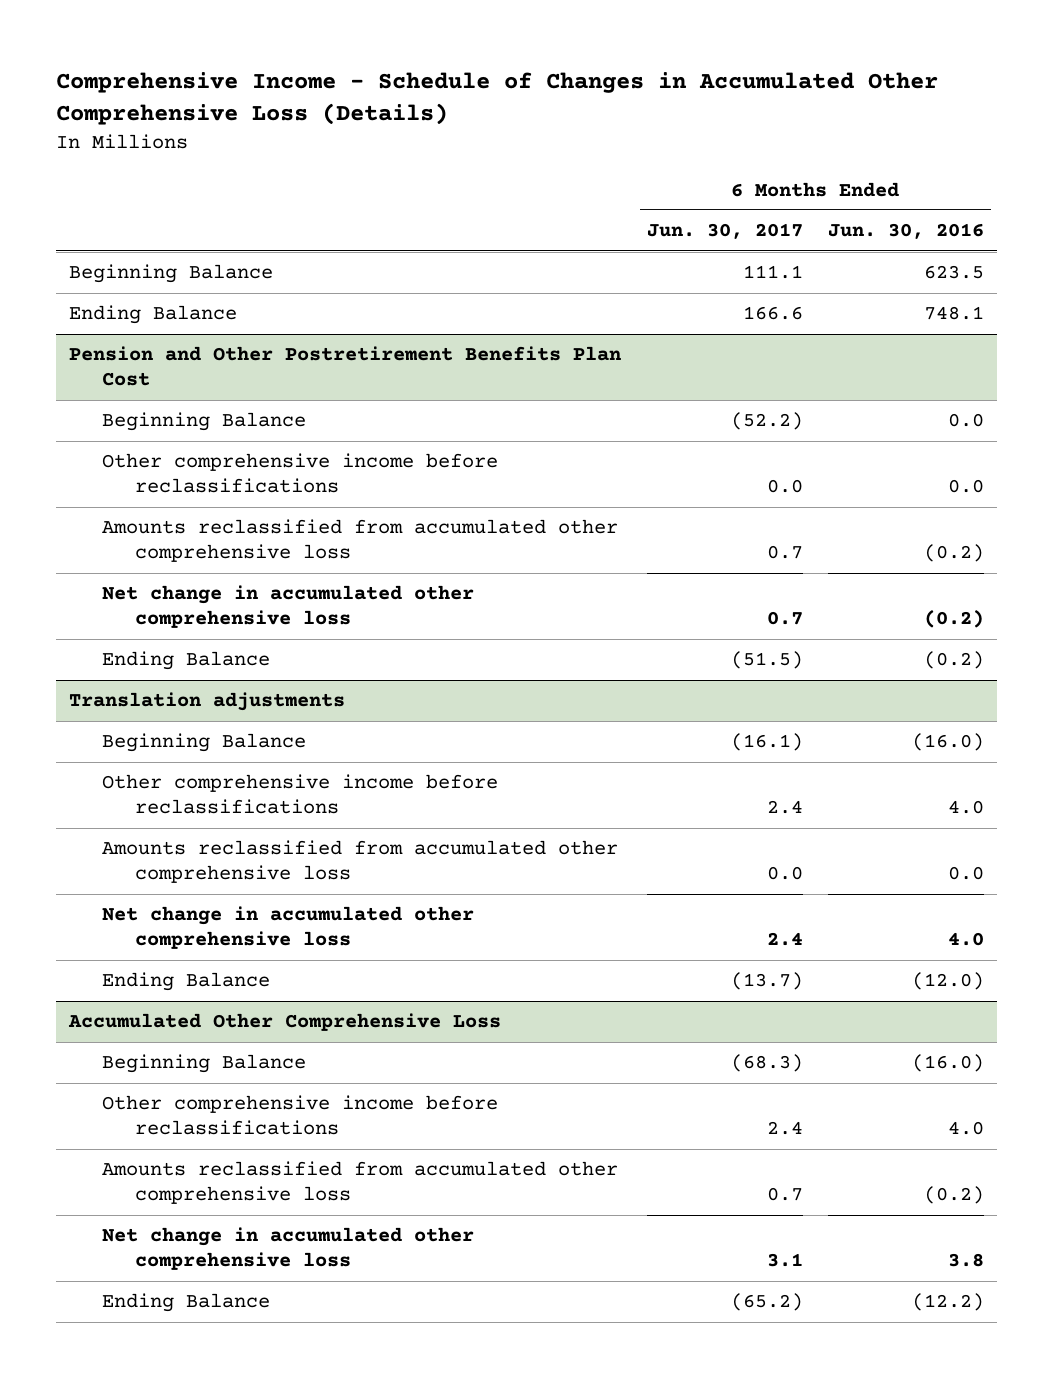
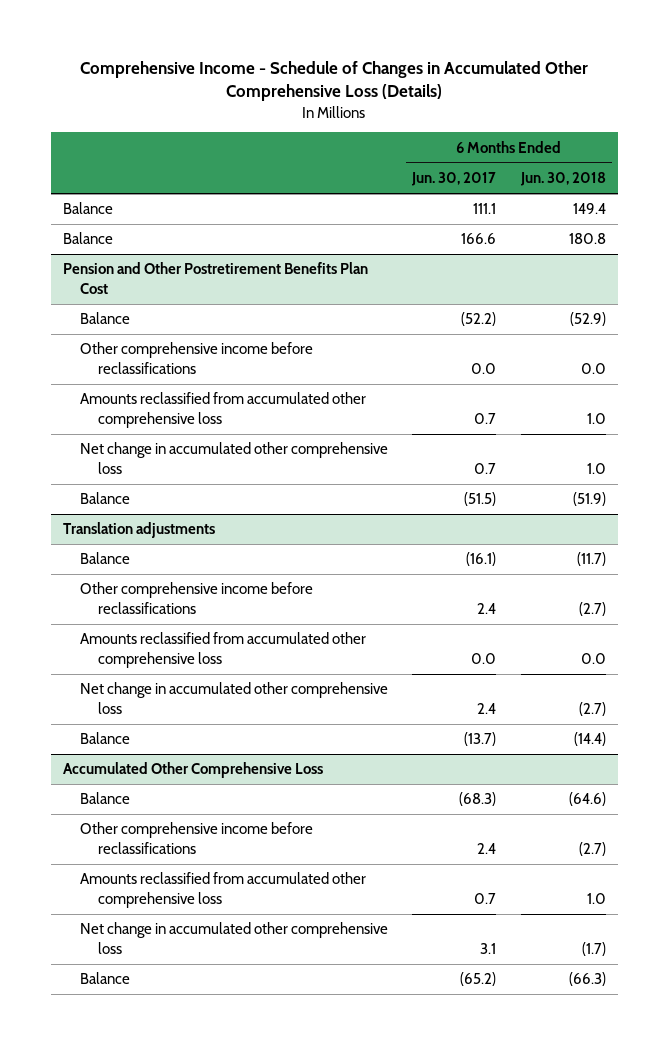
[828,223,985,240] Jun. 30, 2016 -> none
none -> [519,172,606,187] Jun. 30, 2018
[68,264,273,284] Beginning Balance -> [63,202,114,215] Balance
[68,305,237,325] Ending Balance -> [63,232,114,245] Balance
[101,412,306,432] Beginning Balance -> [80,312,131,325] Balance
[101,651,270,671] Ending Balance -> [80,492,131,505] Balance
[101,733,306,753] Beginning Balance -> [80,552,131,565] Balance
[101,972,270,992] Ending Balance -> [80,732,131,745] Balance
[101,1054,306,1074] Beginning Balance -> [80,792,131,805] Balance
[101,1293,270,1313] Ending Balance -> [80,972,131,985] Balance

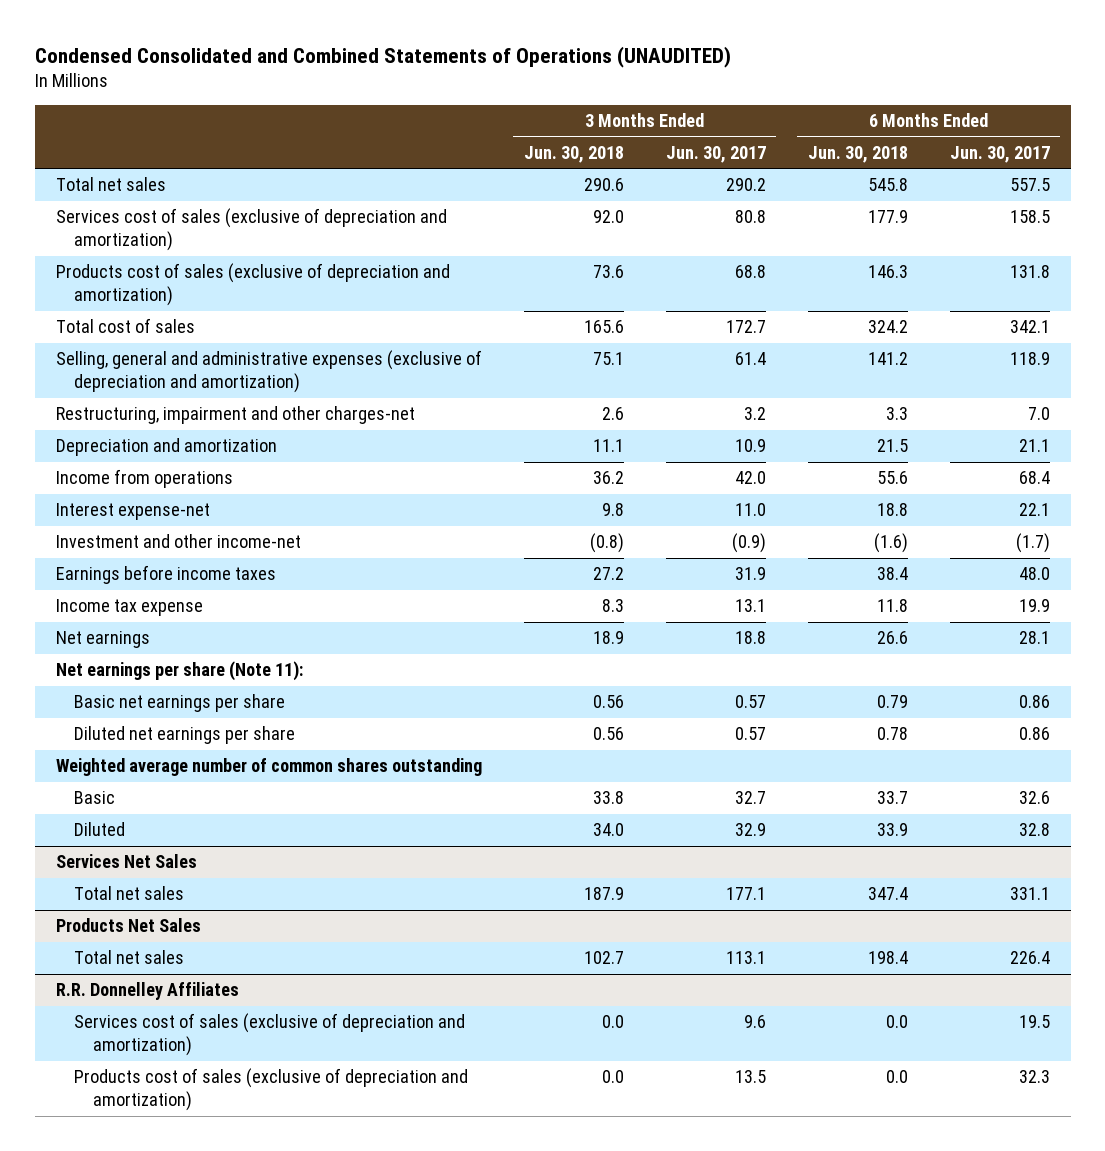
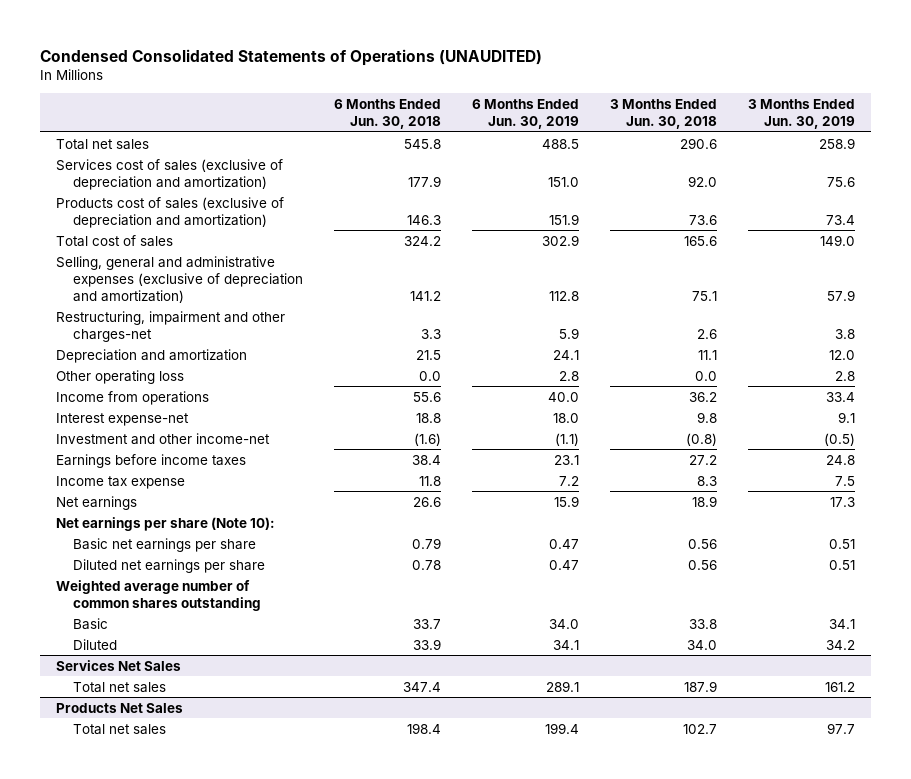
[34,45,731,68] Condensed Consolidated and Combined Statements of Operations (UNAUDITED) -> [40,48,543,66] Condensed Consolidated Statements of Operations (UNAUDITED)
[665,145,766,163] Jun. 30, 2017 -> none
[949,145,1050,163] Jun. 30, 2017 -> none
none -> [472,99,580,129] 6 Months Ended Jun. 30, 2019
none -> [748,99,856,129] 3 Months Ended Jun. 30, 2019
none -> [56,369,185,384] Other operating loss
[55,661,303,682] Net earnings per share (Note 11): -> [56,516,276,531] Net earnings per share (Note 10):
[55,982,239,1001] R.R. Donnelley Affiliates -> none
[74,1013,466,1057] Services cost of sales (exclusive of depreciation and amortization) -> none
[74,1068,469,1112] Products cost of sales (exclusive of depreciation and amortization) -> none

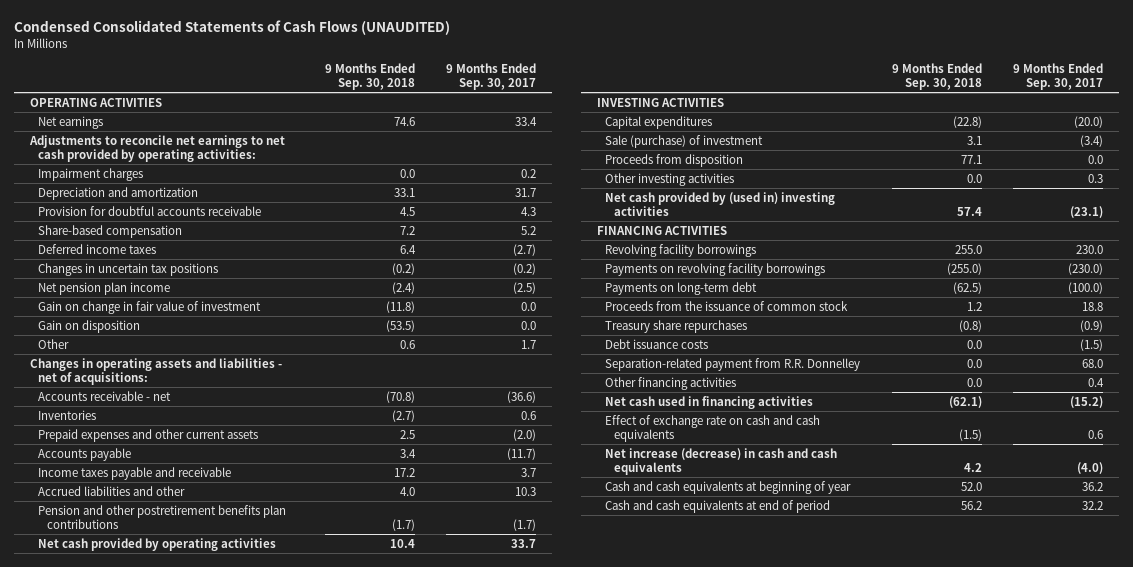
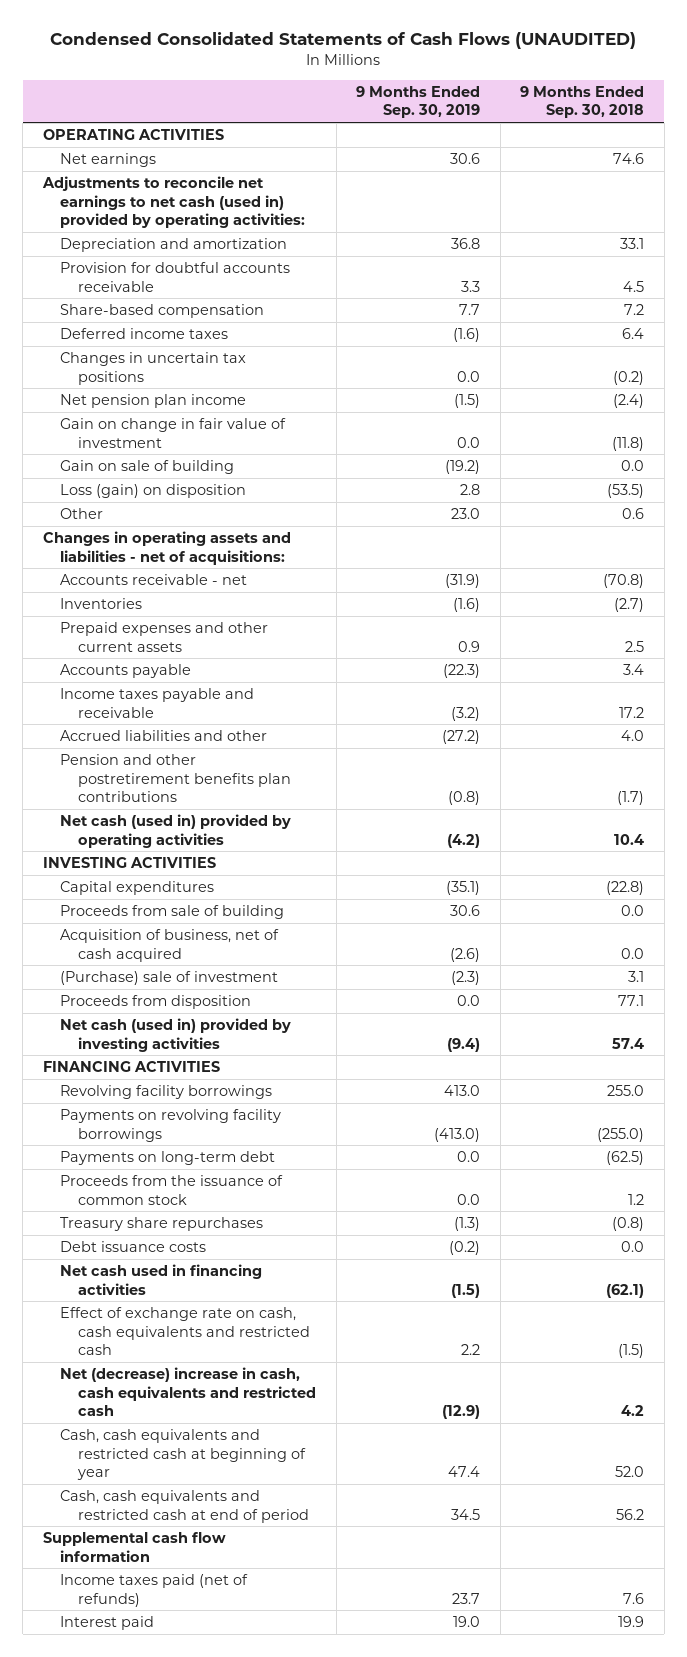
[446,63,537,91] 9 Months Ended Sep. 30, 2017 -> none
none -> [356,85,481,119] 9 Months Ended Sep. 30, 2019
[38,167,144,181] Impairment charges -> none
[28,134,285,162] Adjustments to reconcile net earnings to net cash provided by operating activities: -> [41,175,306,229] Adjustments to reconcile net earnings to net cash (used in) provided by operating activities:
none -> [60,459,235,474] Gain on sale of building
[38,319,141,333] Gain on disposition -> [60,483,247,498] Loss (gain) on disposition
[38,537,277,551] Net cash provided by operating activities -> [60,813,292,848] Net cash (used in) provided by operating activities
none -> [60,904,285,919] Proceeds from sale of building
none -> [60,928,280,962] Acquisition of business, net of cash acquired
[605,134,764,148] Sale (purchase) of investment -> [60,970,279,985] (Purchase) sale of investment
[605,172,735,186] Other investing activities -> none
[605,191,836,216] Net cash provided by (used in) investing activities -> [60,1017,292,1052] Net cash (used in) provided by investing activities
[605,357,861,371] Separation-related payment from R.R. Donnelley -> none
[605,376,737,390] Other financing activities -> none
[605,414,821,442] Effect of exchange rate on cash and cash equivalents -> [60,1306,311,1356] Effect of exchange rate on cash, cash equivalents and restricted cash
[605,447,838,475] Net increase (decrease) in cash and cash equivalents -> [60,1366,317,1417] Net (decrease) increase in cash, cash equivalents and restricted cash
[605,480,852,494] Cash and cash equivalents at beginning of year -> [60,1428,307,1481] Cash, cash equivalents and restricted cash at beginning of year
[605,499,831,513] Cash and cash equivalents at end of period -> [60,1489,310,1523] Cash, cash equivalents and restricted cash at end of period
none -> [42,1531,226,1562] Supplemental cash flow information
none -> [60,1573,249,1607] Income taxes paid (net of refunds)
none -> [60,1615,155,1630] Interest paid

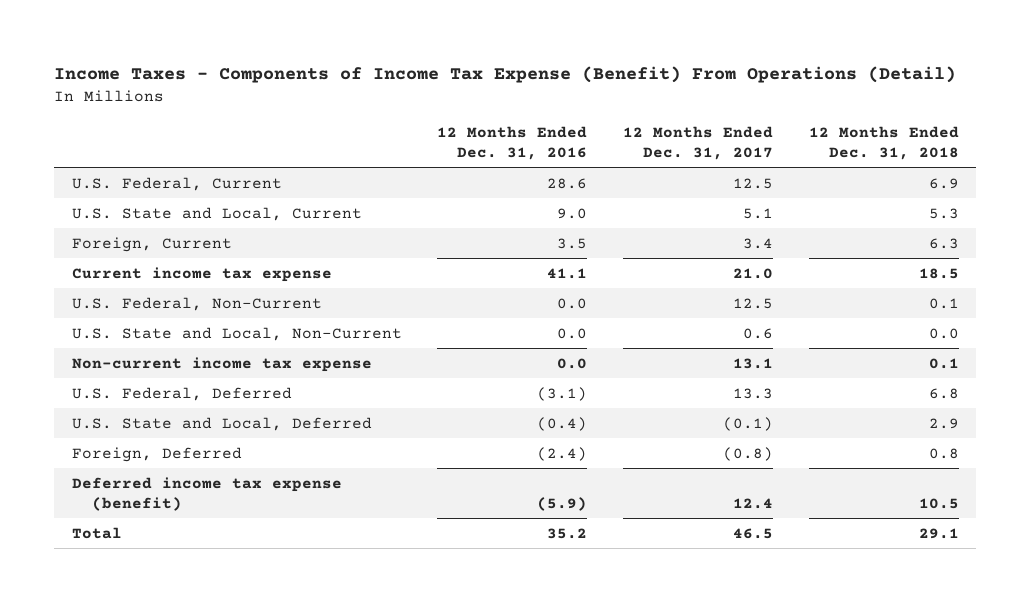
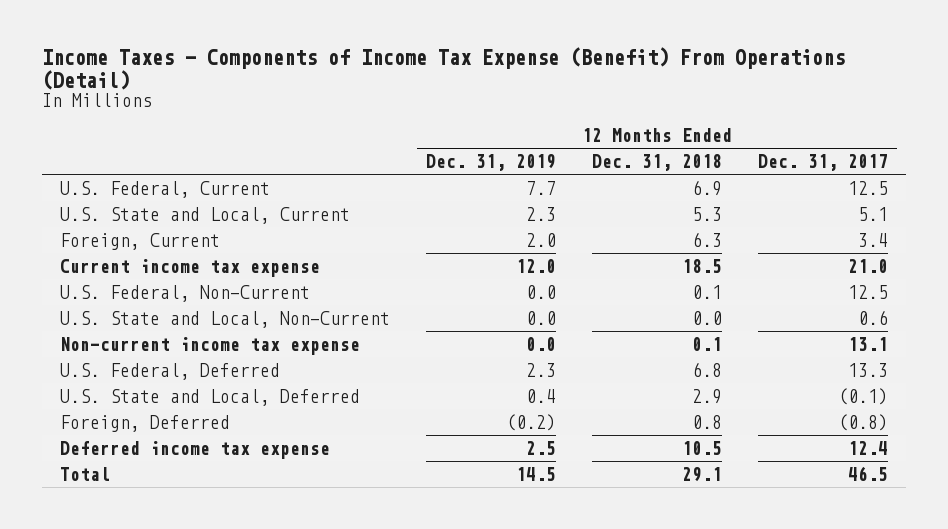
[437,125,588,160] 12 Months Ended Dec. 31, 2016 -> none
none -> [425,153,556,171] Dec. 31, 2019
[71,476,342,511] Deferred income tax expense (benefit) -> [59,440,330,459] Deferred income tax expense

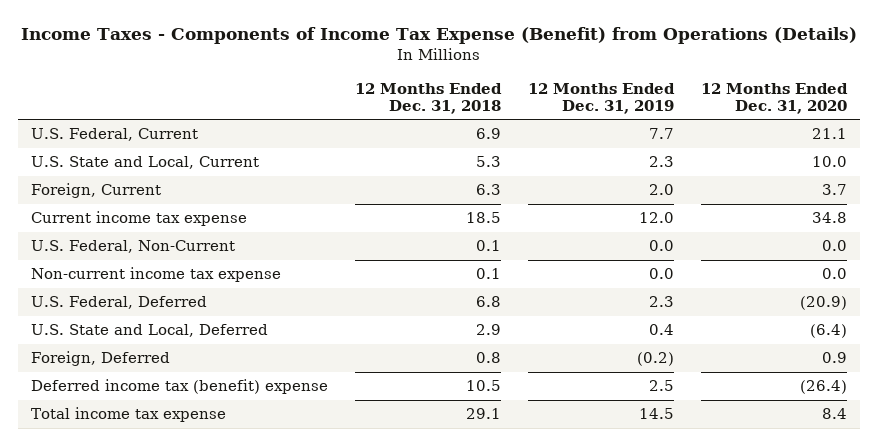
[41,46,845,90] Income Taxes - Components of Income Tax Expense (Benefit) From Operations (Detail) -> [20,27,857,45] Income Taxes - Components of Income Tax Expense (Benefit) from Operations (Details)
[757,153,888,171] Dec. 31, 2017 -> none
none -> [700,82,848,114] 12 Months Ended Dec. 31, 2020
[59,310,390,328] U.S. State and Local, Non-Current -> none
[59,440,330,459] Deferred income tax expense -> [31,379,329,395] Deferred income tax (benefit) expense
[59,466,110,481] Total -> [31,407,227,423] Total income tax expense

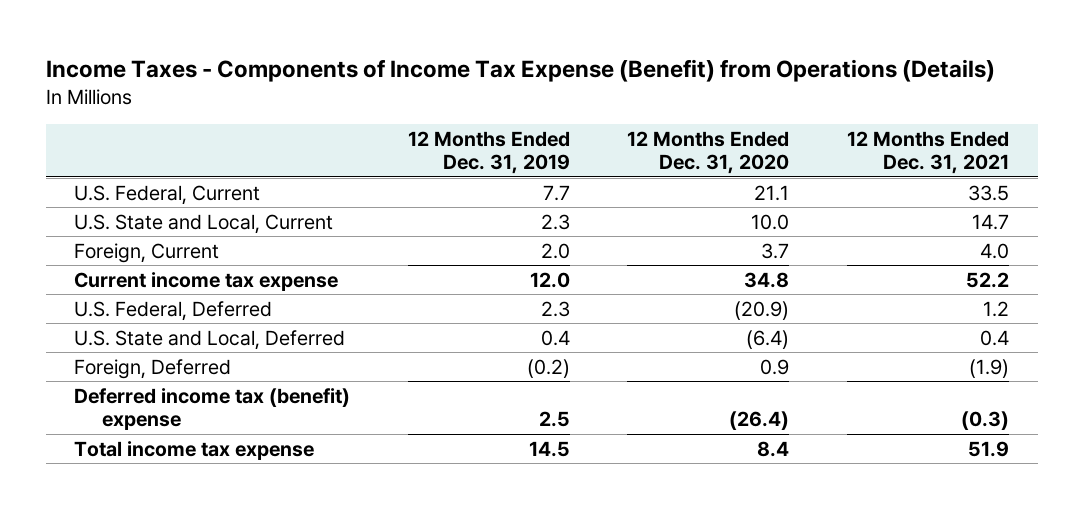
[355,82,503,114] 12 Months Ended Dec. 31, 2018 -> none
none -> [846,130,1009,175] 12 Months Ended Dec. 31, 2021
[31,240,236,254] U.S. Federal, Non-Current -> none
[31,267,282,283] Non-current income tax expense -> none

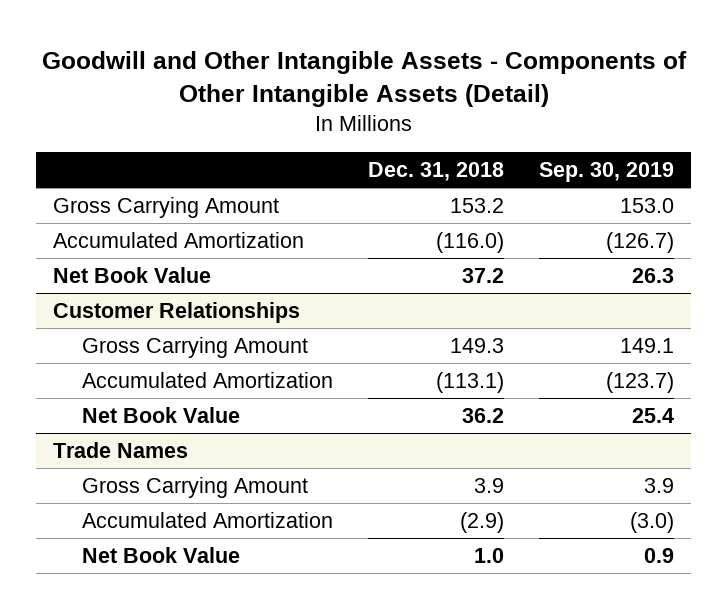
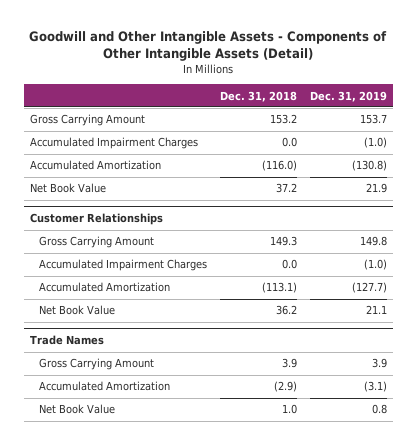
[538,162,674,183] Sep. 30, 2019 -> none
none -> [309,90,387,102] Dec. 31, 2019
none -> [30,137,199,150] Accumulated Impairment Charges
none -> [39,259,208,272] Accumulated Impairment Charges

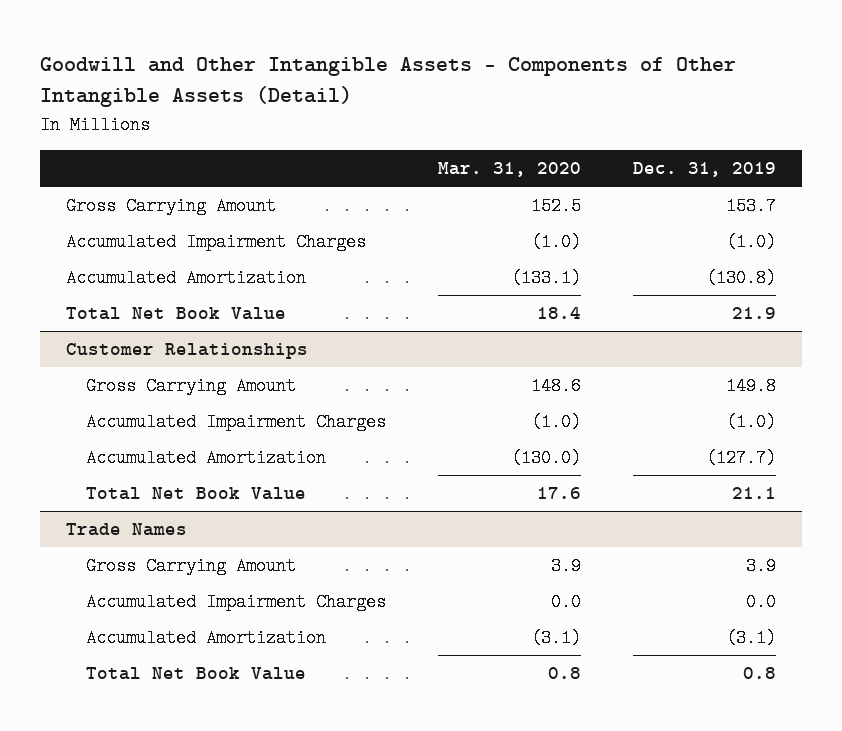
[219,90,297,102] Dec. 31, 2018 -> none
none -> [437,162,581,178] Mar. 31, 2020
[30,183,107,194] Net Book Value -> [65,307,286,321] Total Net Book Value
[39,305,116,316] Net Book Value -> [85,487,306,501] Total Net Book Value
none -> [85,593,386,612] Accumulated Impairment Charges
[39,404,116,415] Net Book Value -> [85,667,306,681] Total Net Book Value

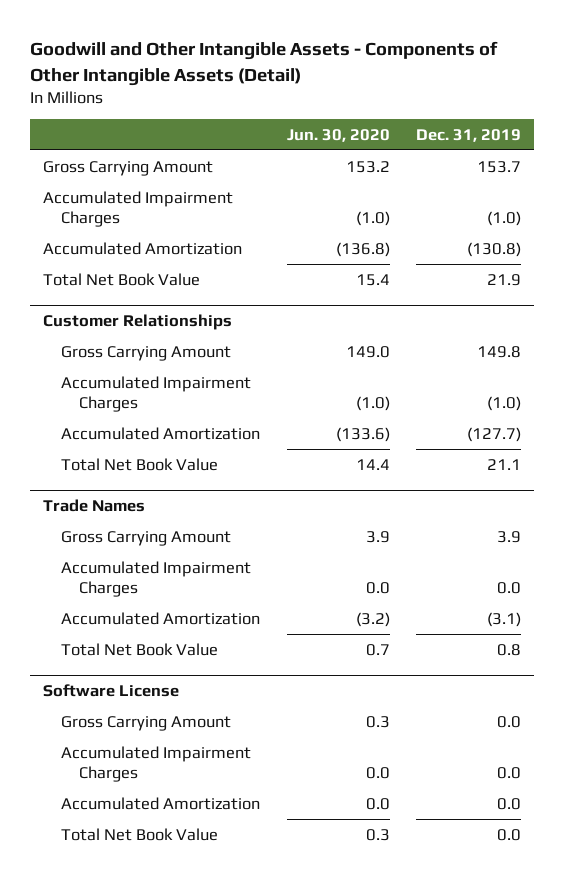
[437,162,581,178] Mar. 31, 2020 -> none
none -> [286,128,390,142] Jun. 30, 2020
none -> [43,683,180,697] Software License
none -> [61,715,232,731] Gross Carrying Amount
none -> [61,745,252,783] Accumulated Impairment Charges
none -> [61,796,261,810] Accumulated Amortization
none -> [61,827,219,841] Total Net Book Value

